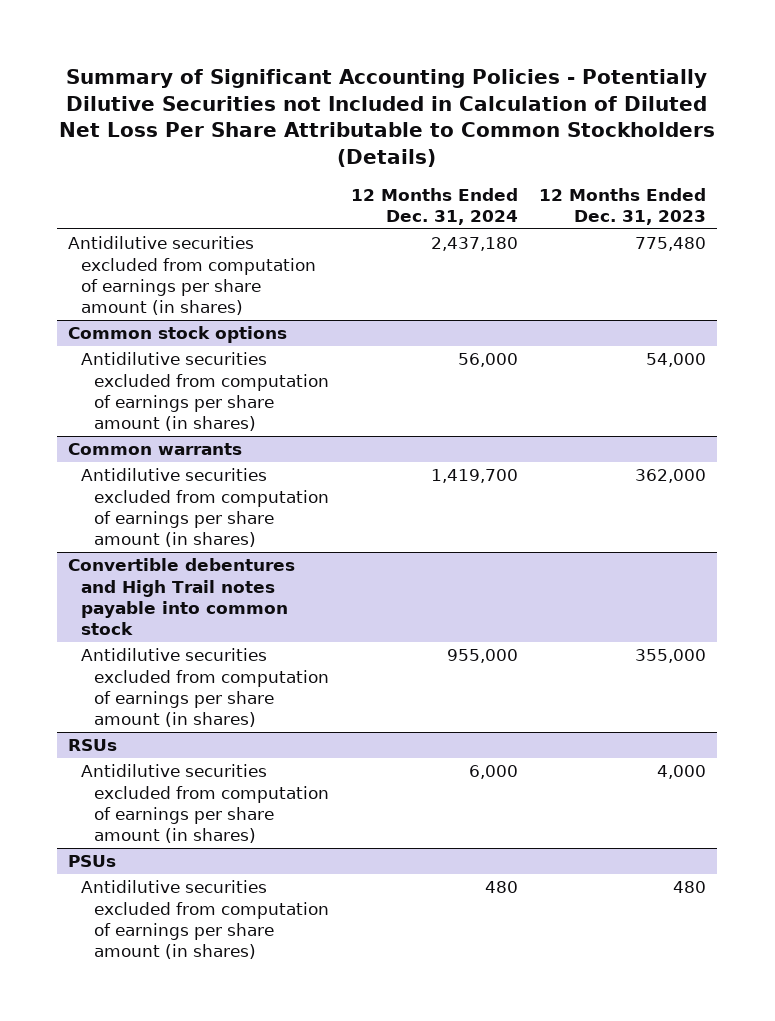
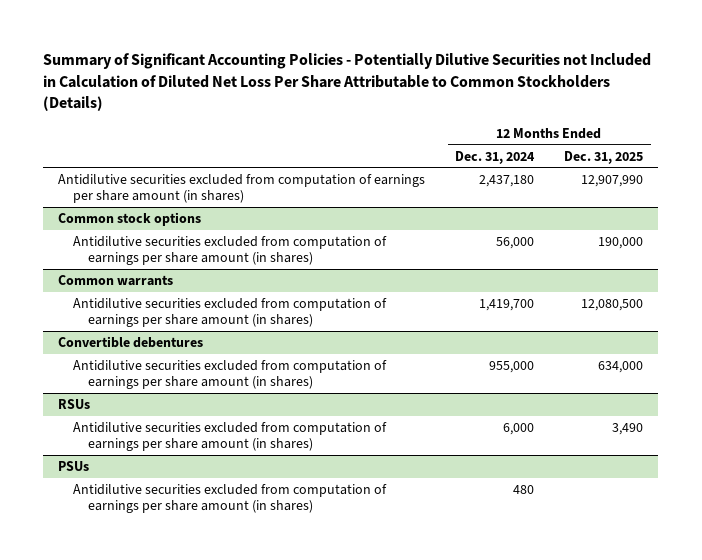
[539,187,707,225] 12 Months Ended Dec. 31, 2023 -> none
none -> [564,150,644,164] Dec. 31, 2025
[68,558,296,635] Convertible debentures and High Trail notes payable into common stock -> [58,335,204,348] Convertible debentures

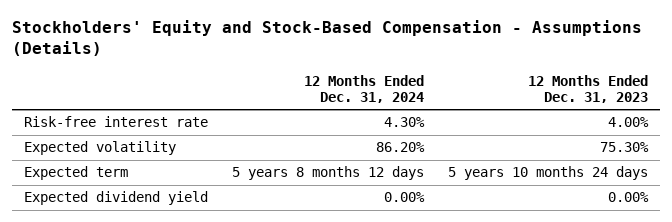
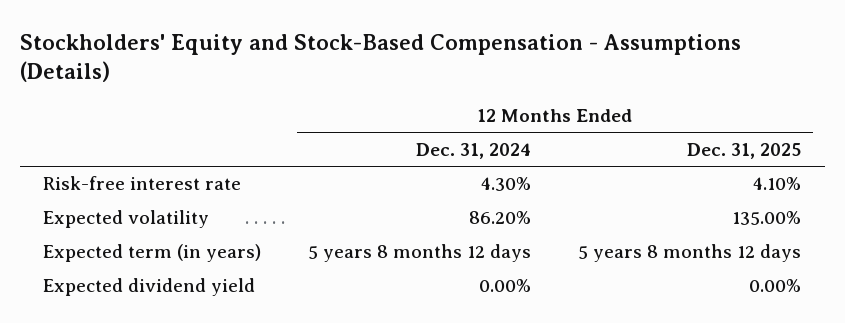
[528,74,649,103] 12 Months Ended Dec. 31, 2023 -> none
none -> [687,142,802,159] Dec. 31, 2025
[23,166,128,181] Expected term -> [43,244,262,263] Expected term (in years)

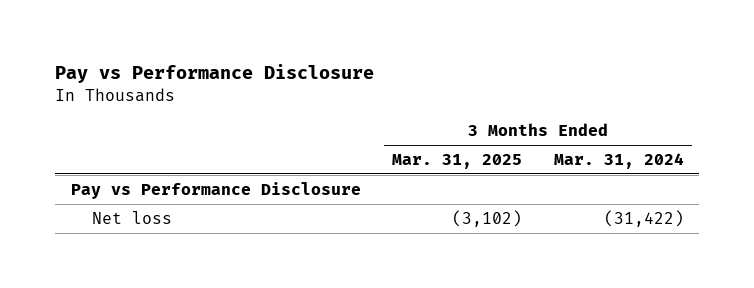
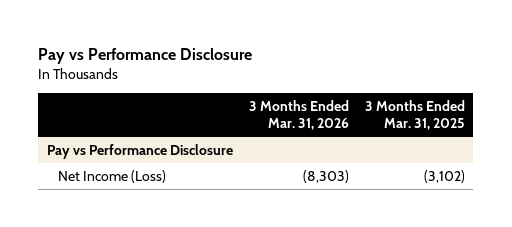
[553,152,684,169] Mar. 31, 2024 -> none
none -> [248,99,349,130] 3 Months Ended Mar. 31, 2026
[92,210,173,224] Net loss -> [58,169,167,183] Net Income (Loss)

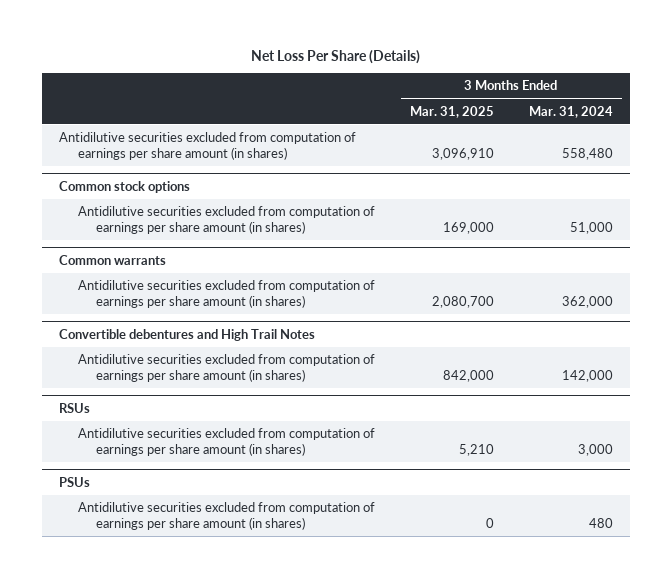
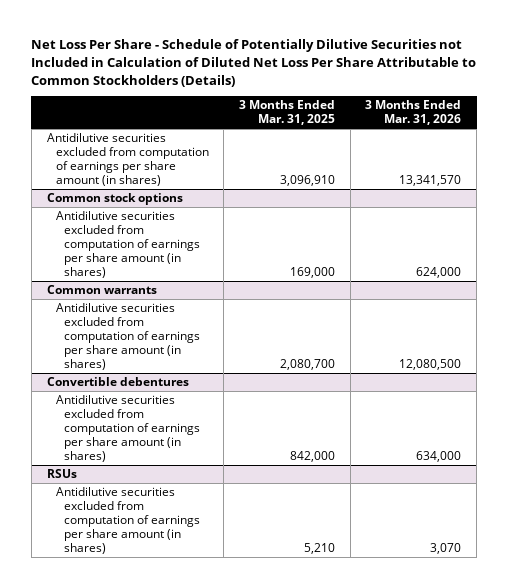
[251,50,421,65] Net Loss Per Share (Details) -> [31,39,477,87] Net Loss Per Share - Schedule of Potentially Dilutive Securities not Included in Calculation of Diluted Net Loss Per Share Attributable to Common Stockholders (Details)
[528,105,613,118] Mar. 31, 2024 -> none
none -> [365,100,462,126] 3 Months Ended Mar. 31, 2026
[59,328,316,341] Convertible debentures and High Trail Notes -> [46,376,189,386] Convertible debentures
[59,476,91,487] PSUs -> none
[77,502,375,530] Antidilutive securities excluded from computation of earnings per share amount (in shares) -> none

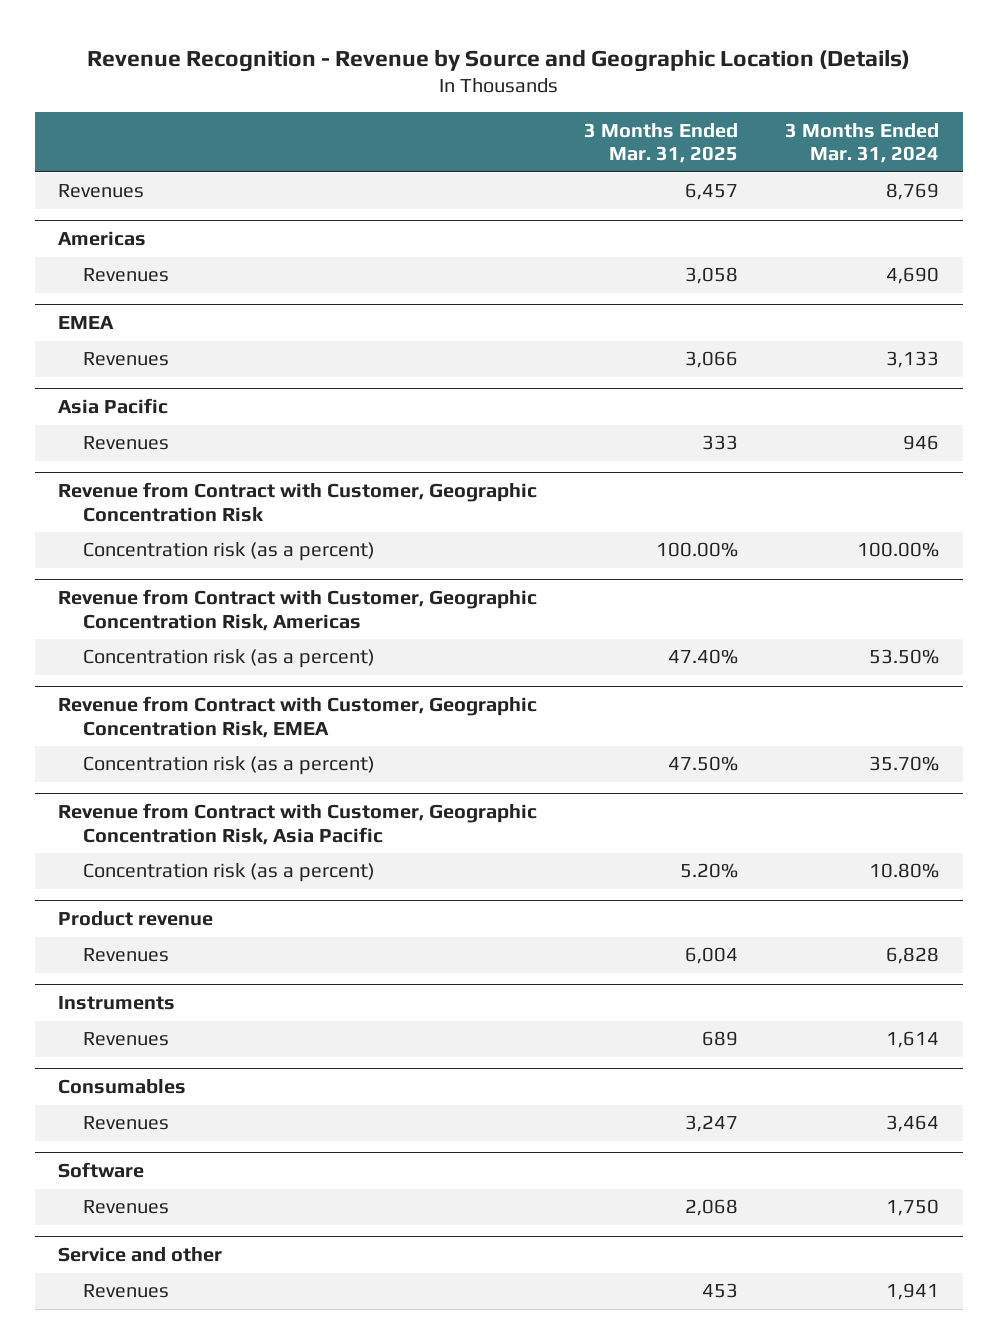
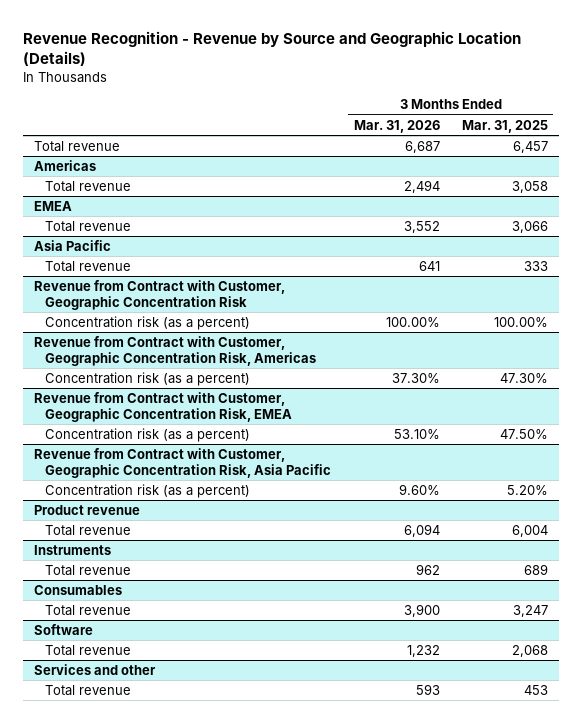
[785,122,940,164] 3 Months Ended Mar. 31, 2024 -> none
none -> [353,119,440,133] Mar. 31, 2026
[58,184,145,199] Revenues -> [34,140,121,152] Total revenue
[82,268,169,283] Revenues -> [45,180,132,192] Total revenue
[82,352,169,367] Revenues -> [45,220,132,232] Total revenue
[82,436,169,451] Revenues -> [45,260,132,272] Total revenue
[668,649,739,665] 47.40% -> [499,372,548,383] 47.30%
[82,948,169,963] Revenues -> [45,524,132,536] Total revenue
[82,1032,169,1047] Revenues -> [45,564,132,576] Total revenue
[82,1116,169,1131] Revenues -> [45,604,132,616] Total revenue
[82,1200,169,1215] Revenues -> [45,644,132,656] Total revenue
[58,1247,223,1263] Service and other -> [34,663,157,675] Services and other
[82,1284,169,1299] Revenues -> [45,684,132,696] Total revenue

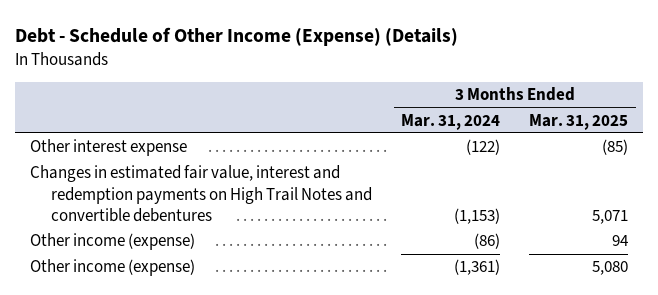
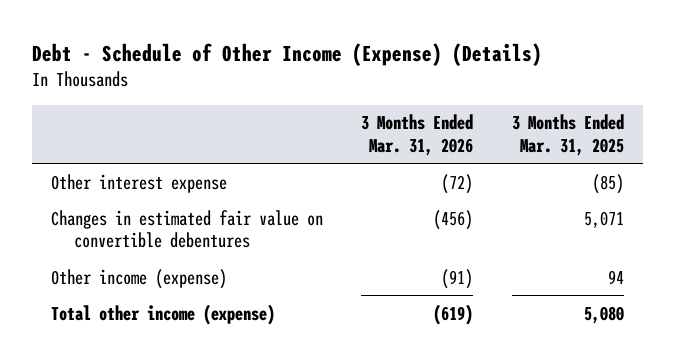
[401,113,501,130] Mar. 31, 2024 -> none
none -> [361,114,474,156] 3 Months Ended Mar. 31, 2026
[29,165,372,222] Changes in estimated fair value, interest and redemption payments on High Trail Notes and convertible debentures -> [51,209,324,249] Changes in estimated fair value on convertible debentures
[29,259,195,277] Other income (expense) -> [51,303,276,325] Total other income (expense)

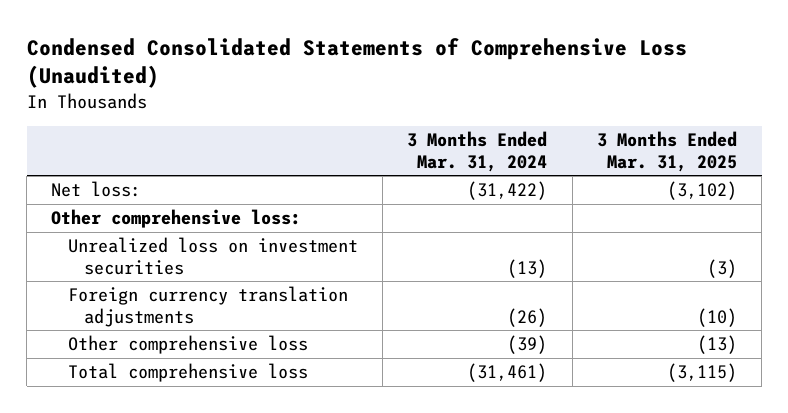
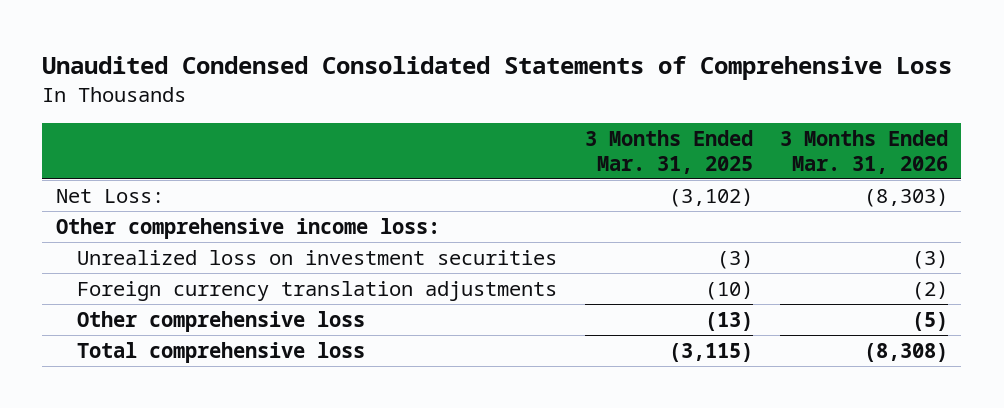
[26,37,687,89] Condensed Consolidated Statements of Comprehensive Loss (Unaudited) -> [42,56,953,81] Unaudited Condensed Consolidated Statements of Comprehensive Loss
[407,131,548,172] 3 Months Ended Mar. 31, 2024 -> none
none -> [779,129,948,175] 3 Months Ended Mar. 31, 2026
[51,181,142,198] Net loss: -> [55,188,164,203] Net Loss:
[51,209,302,229] Other comprehensive loss: -> [55,217,440,239] Other comprehensive income loss:

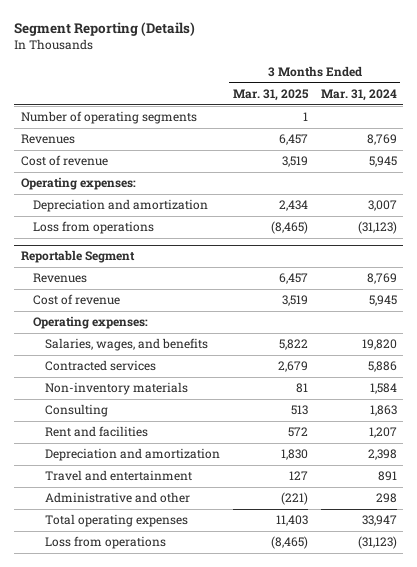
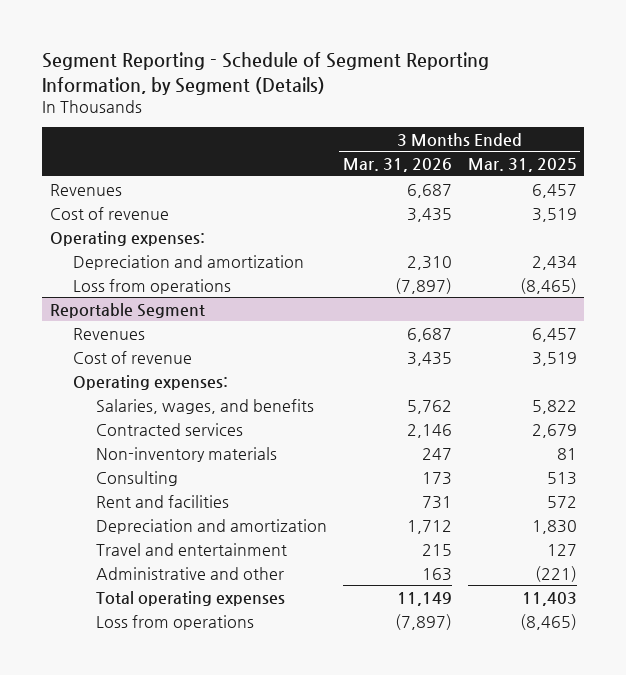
[14,21,196,36] Segment Reporting (Details) -> [41,52,489,95] Segment Reporting - Schedule of Segment Reporting Information, by Segment (Details)
[320,89,397,102] Mar. 31, 2024 -> none
none -> [342,158,452,173] Mar. 31, 2026
[20,111,197,125] Number of operating segments -> none

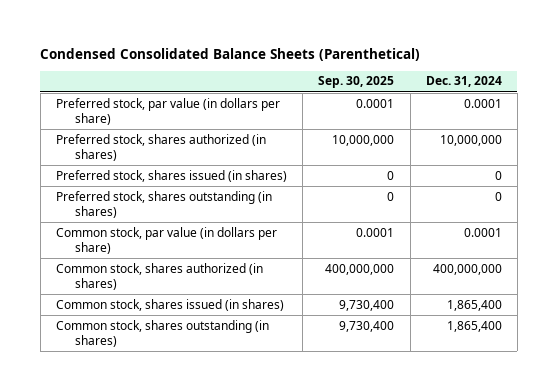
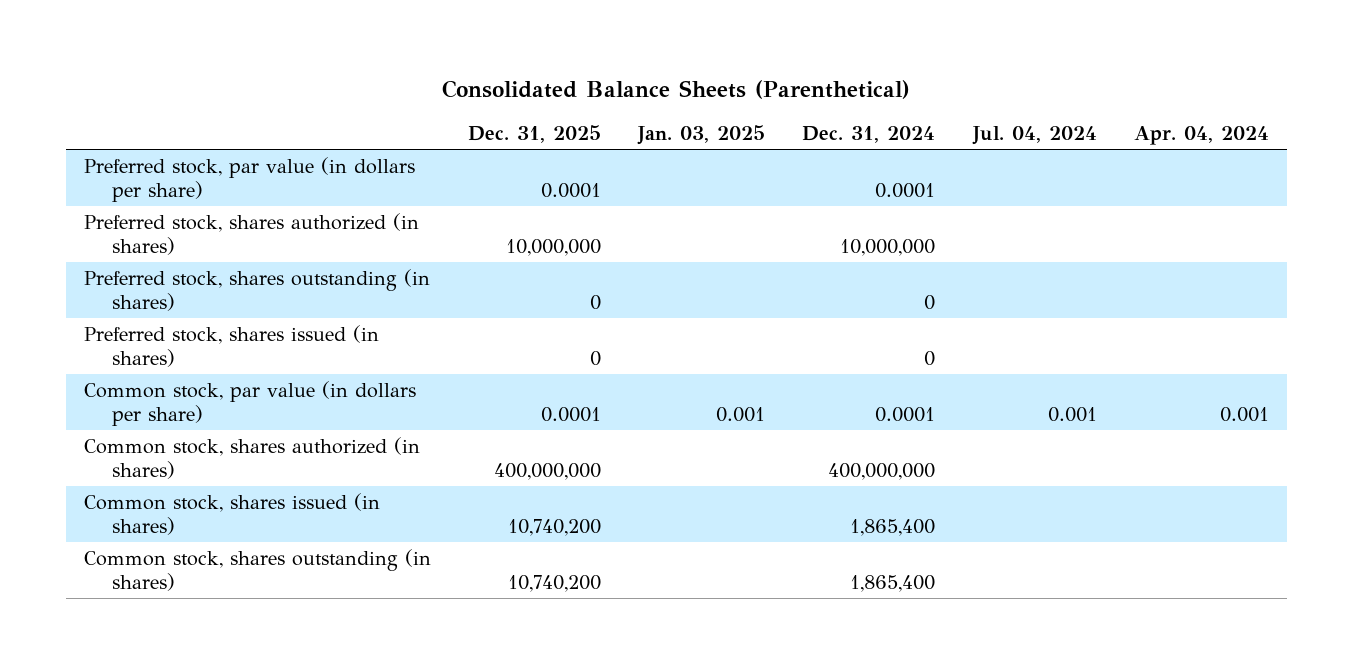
[40,47,421,61] Condensed Consolidated Balance Sheets (Parenthetical) -> [442,80,911,100] Consolidated Balance Sheets (Parenthetical)
[318,76,395,89] Sep. 30, 2025 -> none
none -> [468,125,602,144] Dec. 31, 2025
none -> [637,125,766,146] Jan. 03, 2025
none -> [971,126,1097,146] Jul. 04, 2024
none -> [1133,126,1269,146] Apr. 04, 2024
[56,169,288,182] Preferred stock, shares issued (in shares) -> [84,324,380,368] Preferred stock, shares issued (in shares)

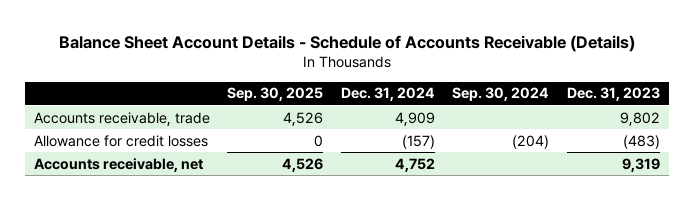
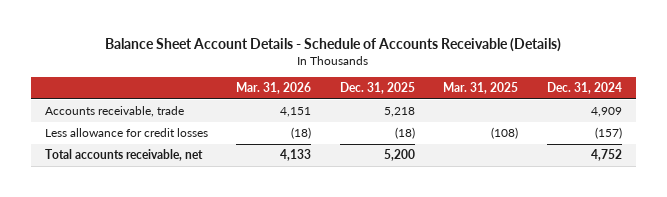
[227,87,324,102] Sep. 30, 2025 -> none
[452,87,550,102] Sep. 30, 2024 -> none
[567,87,661,102] Dec. 31, 2023 -> none
none -> [236,82,312,95] Mar. 31, 2026
none -> [339,82,415,95] Dec. 31, 2025
none -> [443,82,519,95] Mar. 31, 2025
[33,134,208,147] Allowance for credit losses -> [45,128,209,138] Less allowance for credit losses
[33,157,203,172] Accounts receivable, net -> [45,149,204,162] Total accounts receivable, net

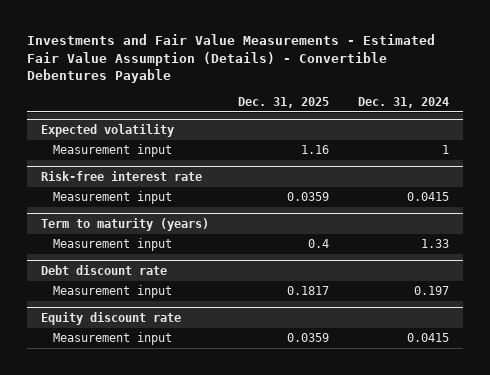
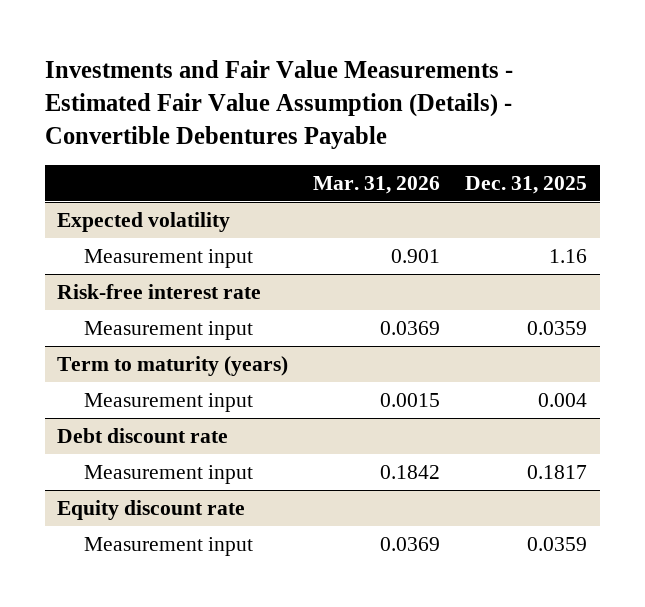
[357,96,449,108] Dec. 31, 2024 -> none
none -> [313,175,441,194] Mar. 31, 2026
[307,239,329,249] 0.4 -> [538,392,588,407] 0.004

